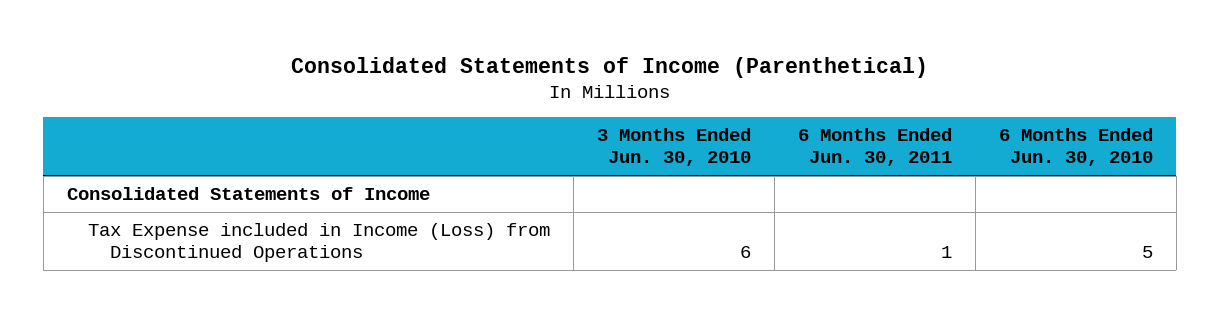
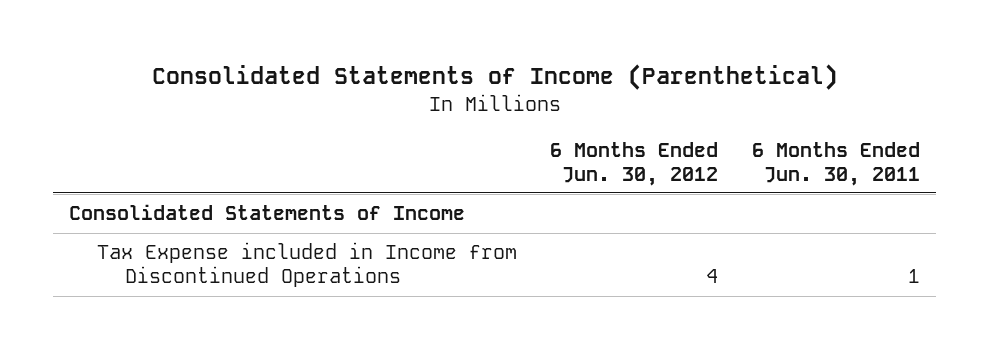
[597,128,752,167] 3 Months Ended Jun. 30, 2010 -> none
[998,128,1153,167] 6 Months Ended Jun. 30, 2010 -> none
none -> [550,141,719,186] 6 Months Ended Jun. 30, 2012
[88,223,551,263] Tax Expense included in Income (Loss) from Discontinued Operations -> [97,242,518,288] Tax Expense included in Income from Discontinued Operations

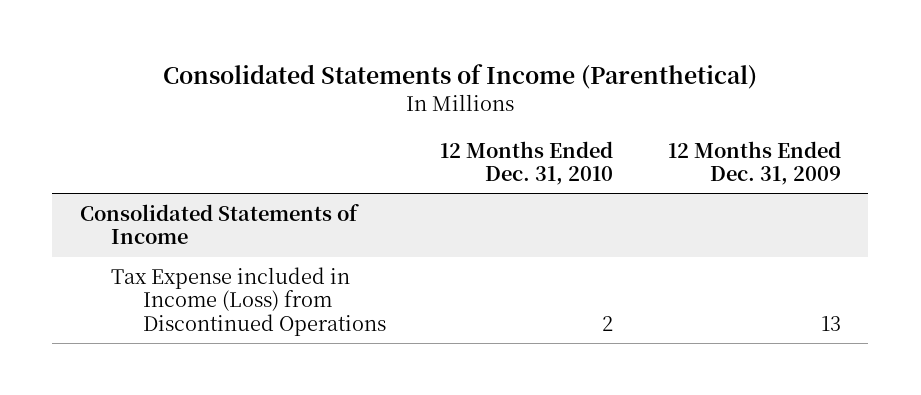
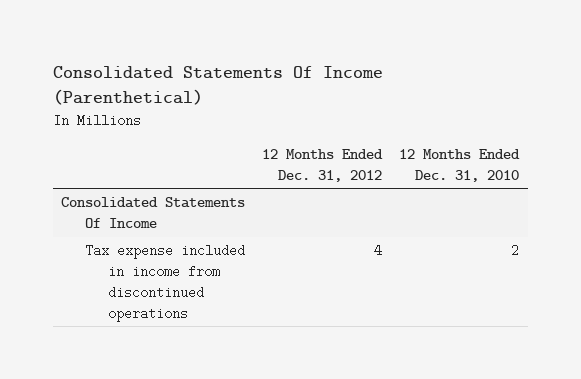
[163,63,758,89] Consolidated Statements of Income (Parenthetical) -> [52,65,383,105] Consolidated Statements Of Income (Parenthetical)
[667,140,841,186] 12 Months Ended Dec. 31, 2009 -> none
none -> [262,148,384,182] 12 Months Ended Dec. 31, 2012
[79,203,359,245] Consolidated Statements of Income -> [61,197,246,229] Consolidated Statements Of Income
[111,266,386,336] Tax Expense included in Income (Loss) from Discontinued Operations -> [84,244,245,323] Tax expense included in income from discontinued operations

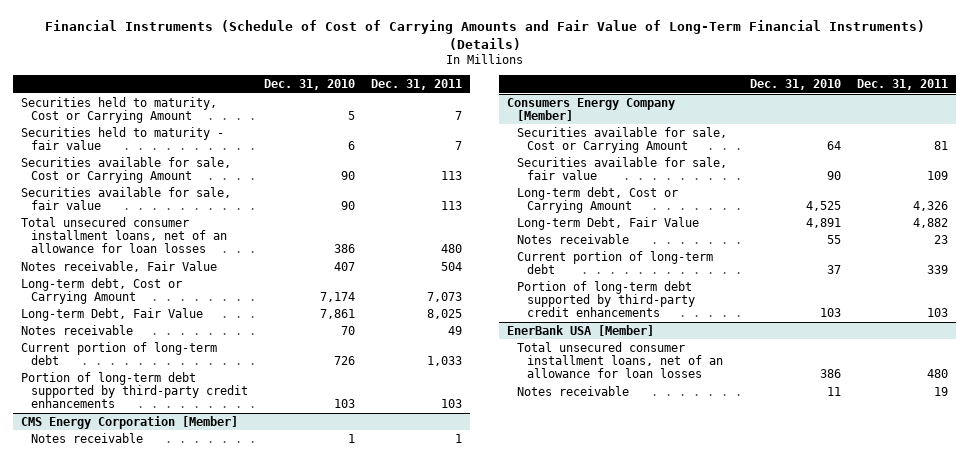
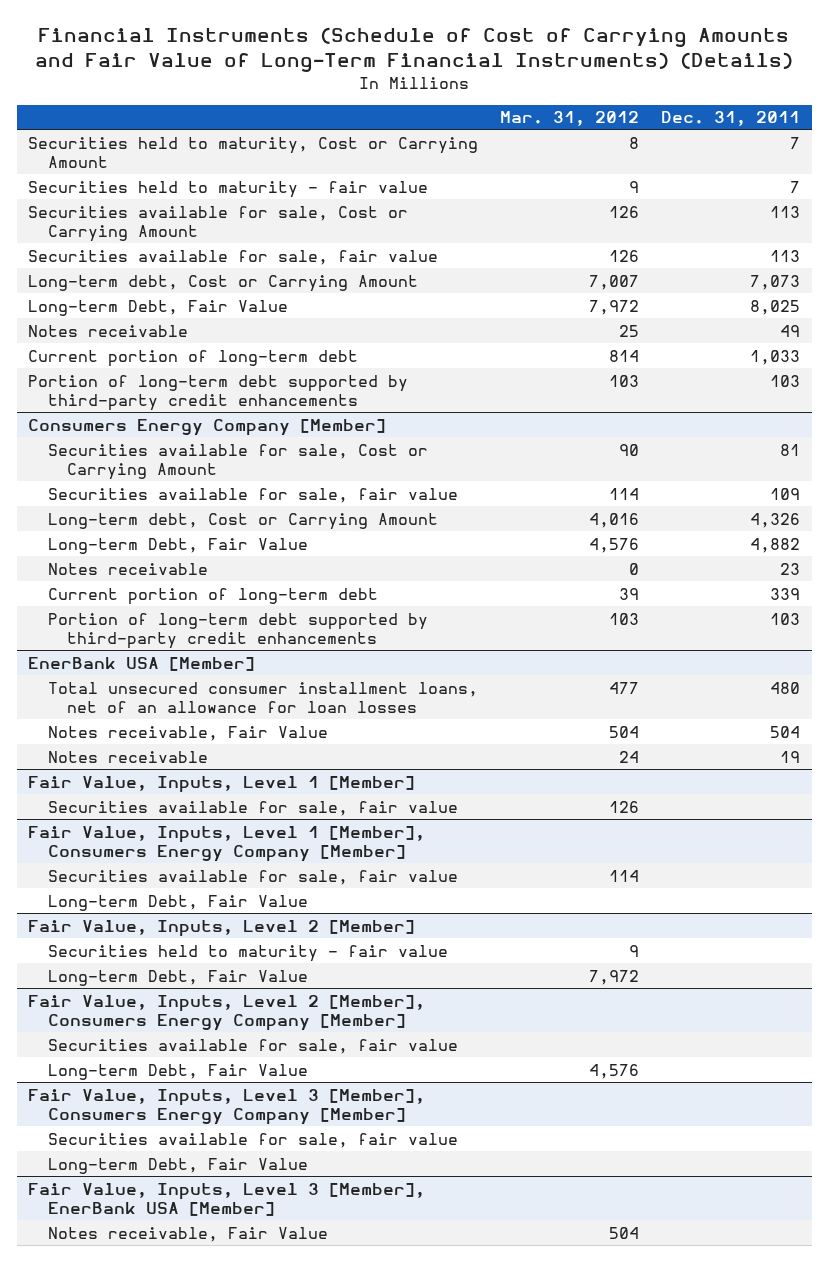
[264,79,356,91] Dec. 31, 2010 -> none
none -> [500,111,640,127] Mar. 31, 2012
[21,216,228,254] Total unsecured consumer installment loans, net of an allowance for loan losses -> none
[21,260,218,272] Notes receivable, Fair Value -> none
[21,415,239,429] CMS Energy Corporation [Member] -> none
[31,432,144,443] Notes receivable -> none
none -> [47,725,328,741] Notes receivable, Fair Value
none -> [28,775,416,793] Fair Value, Inputs, Level 1 [Member]
none -> [47,800,458,816] Securities available for sale, fair value
none -> [28,825,426,863] Fair Value, Inputs, Level 1 [Member], Consumers Energy Company [Member]
none -> [47,869,458,885] Securities available for sale, fair value
none -> [47,894,308,911] Long-term Debt, Fair Value
none -> [28,919,416,937] Fair Value, Inputs, Level 2 [Member]
none -> [47,944,448,962] Securities held to maturity - fair value
none -> [47,969,308,986] Long-term Debt, Fair Value
none -> [28,994,426,1032] Fair Value, Inputs, Level 2 [Member], Consumers Energy Company [Member]
none -> [47,1038,458,1054] Securities available for sale, fair value
none -> [47,1063,308,1080] Long-term Debt, Fair Value
none -> [28,1088,426,1126] Fair Value, Inputs, Level 3 [Member], Consumers Energy Company [Member]
none -> [47,1132,458,1148] Securities available for sale, fair value
none -> [47,1157,308,1174] Long-term Debt, Fair Value
none -> [28,1182,426,1217] Fair Value, Inputs, Level 3 [Member], EnerBank USA [Member]
none -> [47,1226,328,1242] Notes receivable, Fair Value

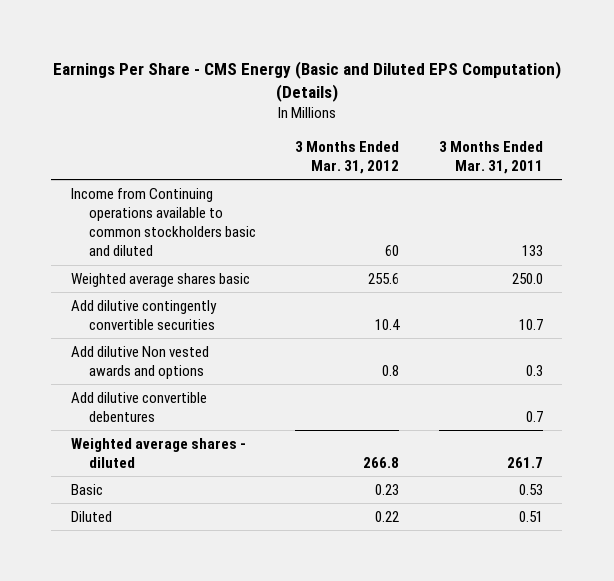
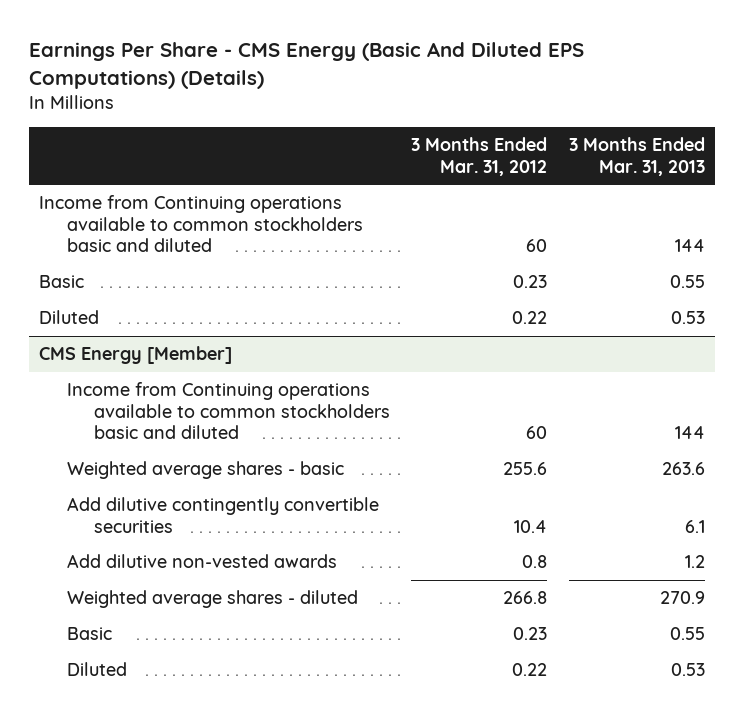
[52,60,561,102] Earnings Per Share - CMS Energy (Basic and Diluted EPS Computation) (Details) -> [28,41,584,89] Earnings Per Share - CMS Energy (Basic And Diluted EPS Computations) (Details)
[438,140,543,174] 3 Months Ended Mar. 31, 2011 -> none
none -> [568,137,705,176] 3 Months Ended Mar. 31, 2013
none -> [39,275,85,289] Basic
none -> [39,310,100,325] Diluted
none -> [39,346,233,365] CMS Energy [Member]
none -> [66,382,391,440] Income from Continuing operations available to common stockholders basic and diluted
[71,272,251,287] Weighted average shares basic -> [66,461,344,480] Weighted average shares - basic
[71,391,208,423] Add dilutive convertible debentures -> none
[71,345,210,380] Add dilutive Non vested awards and options -> [66,554,337,569] Add dilutive non-vested awards

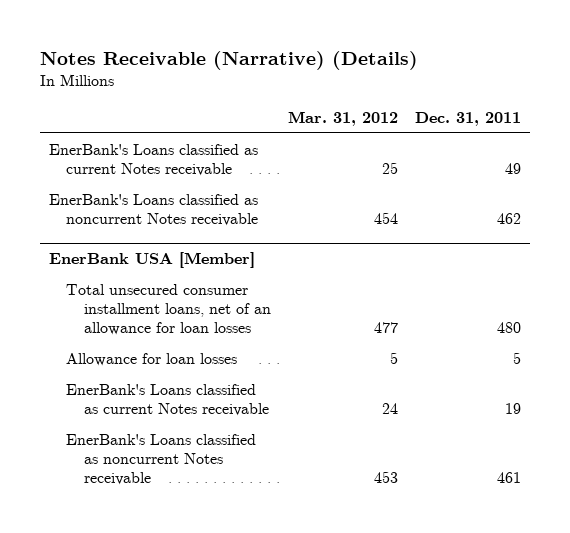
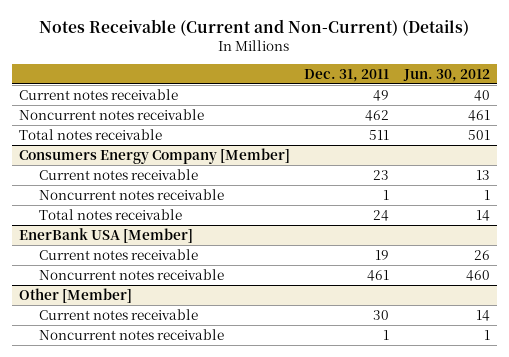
[40,50,419,70] Notes Receivable (Narrative) (Details) -> [39,18,470,36] Notes Receivable (Current and Non-Current) (Details)
[288,111,399,127] Mar. 31, 2012 -> none
none -> [402,69,490,83] Jun. 30, 2012
[48,143,258,176] EnerBank's Loans classified as current Notes receivable -> [18,88,178,100] Current notes receivable
[48,193,259,226] EnerBank's Loans classified as noncurrent Notes receivable -> [18,108,204,120] Noncurrent notes receivable
none -> [18,128,162,140] Total notes receivable
none -> [18,147,290,164] Consumers Energy Company [Member]
none -> [38,168,198,180] Current notes receivable
none -> [38,188,224,200] Noncurrent notes receivable
none -> [38,208,182,220] Total notes receivable
[66,283,271,335] Total unsecured consumer installment loans, net of an allowance for loan losses -> none
[66,352,238,366] Allowance for loan losses -> none
[66,383,269,416] EnerBank's Loans classified as current Notes receivable -> [38,248,198,260] Current notes receivable
[66,433,257,485] EnerBank's Loans classified as noncurrent Notes receivable -> [38,268,224,280] Noncurrent notes receivable
none -> [18,287,132,303] Other [Member]
none -> [38,308,198,320] Current notes receivable
none -> [38,328,224,340] Noncurrent notes receivable

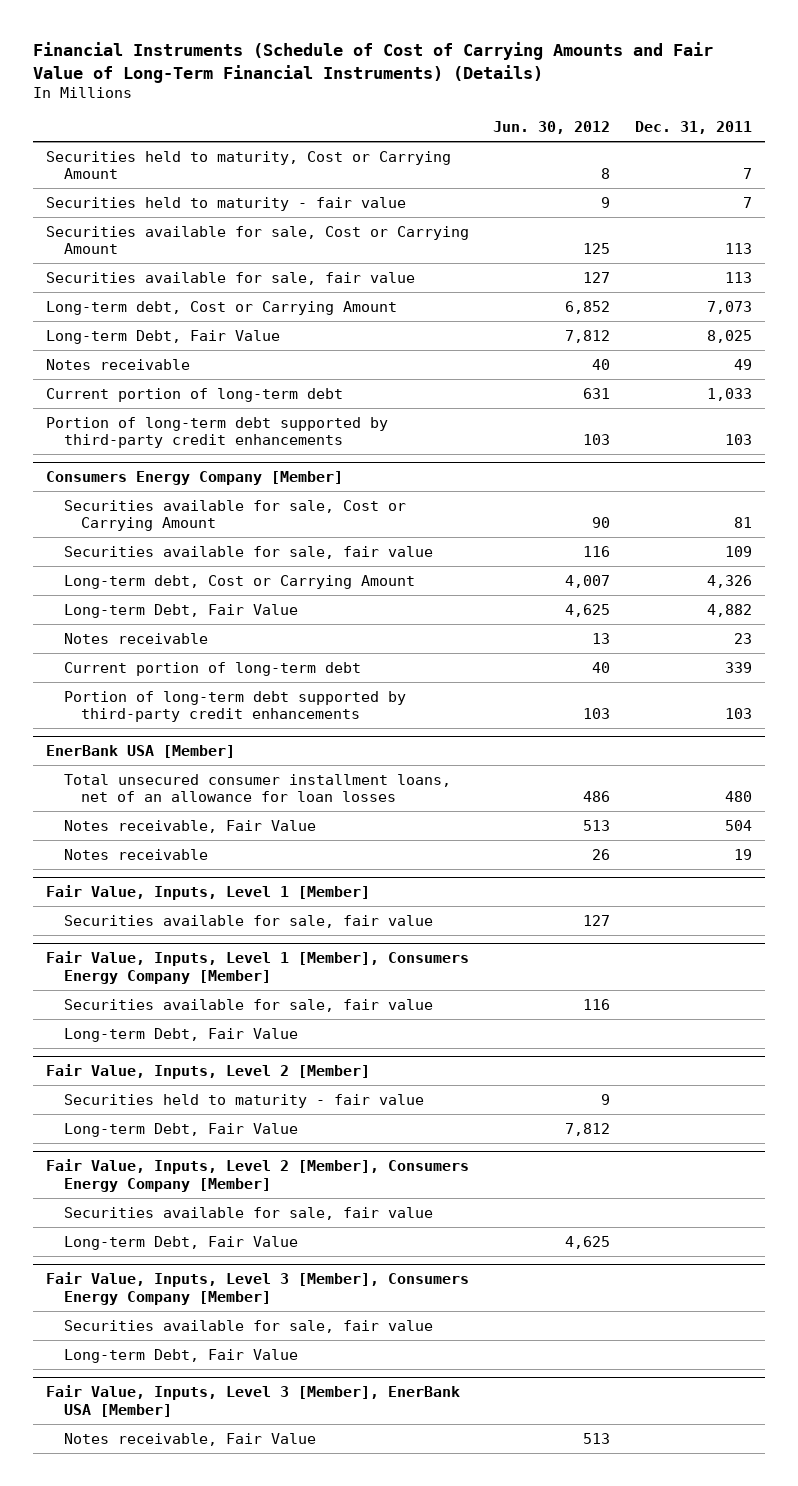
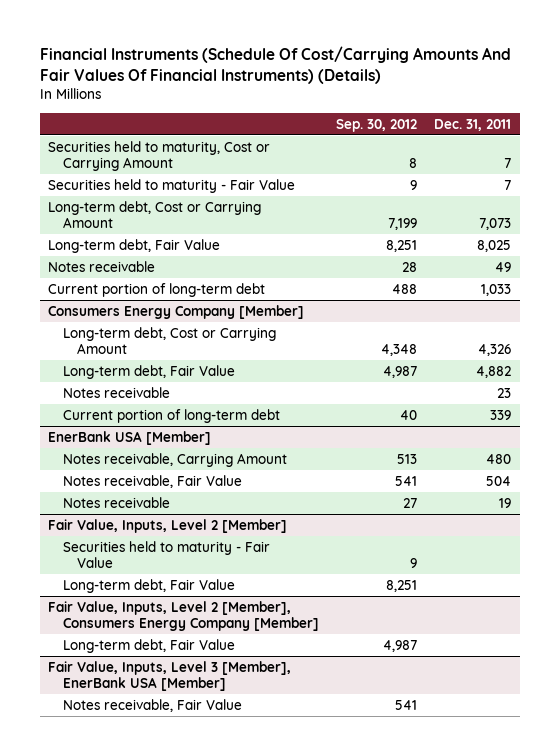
[33,41,714,83] Financial Instruments (Schedule of Cost of Carrying Amounts and Fair Value of Long-Term Financial Instruments) (Details) -> [39,46,511,85] Financial Instruments (Schedule Of Cost/Carrying Amounts And Fair Values Of Financial Instruments) (Details)
[493,121,611,135] Jun. 30, 2012 -> none
none -> [336,118,418,132] Sep. 30, 2012
[45,225,469,255] Securities available for sale, Cost or Carrying Amount -> none
[45,271,415,285] Securities available for sale, fair value -> none
[45,196,406,211] Securities held to maturity - fair value -> [48,178,296,193] Securities held to maturity - Fair Value
[45,329,280,344] Long-term Debt, Fair Value -> [48,238,221,253] Long-term debt, Fair Value
[45,416,388,449] Portion of long-term debt supported by third-party credit enhancements -> none
[63,499,406,532] Securities available for sale, Cost or Carrying Amount -> none
[63,545,433,559] Securities available for sale, fair value -> none
[63,603,298,618] Long-term Debt, Fair Value -> [62,364,235,379] Long-term debt, Fair Value
[63,690,406,723] Portion of long-term debt supported by third-party credit enhancements -> none
[63,773,451,803] Total unsecured consumer installment loans, net of an allowance for loan losses -> [62,452,287,467] Notes receivable, Carrying Amount
[45,885,370,901] Fair Value, Inputs, Level 1 [Member] -> none
[63,914,433,928] Securities available for sale, fair value -> none
[45,951,469,984] Fair Value, Inputs, Level 1 [Member], Consumers Energy Company [Member] -> none
[63,998,433,1012] Securities available for sale, fair value -> none
[63,1027,298,1042] Long-term Debt, Fair Value -> none
[63,1093,424,1108] Securities held to maturity - fair value -> [62,540,270,568] Securities held to maturity - Fair Value
[63,1122,298,1137] Long-term Debt, Fair Value -> [62,578,235,593] Long-term debt, Fair Value
[63,1206,433,1220] Securities available for sale, fair value -> none
[45,1272,469,1305] Fair Value, Inputs, Level 3 [Member], Consumers Energy Company [Member] -> none
[63,1319,433,1333] Securities available for sale, fair value -> none
[63,1348,298,1363] Long-term Debt, Fair Value -> none
[63,1235,298,1250] Long-term Debt, Fair Value -> [62,638,235,653] Long-term debt, Fair Value

